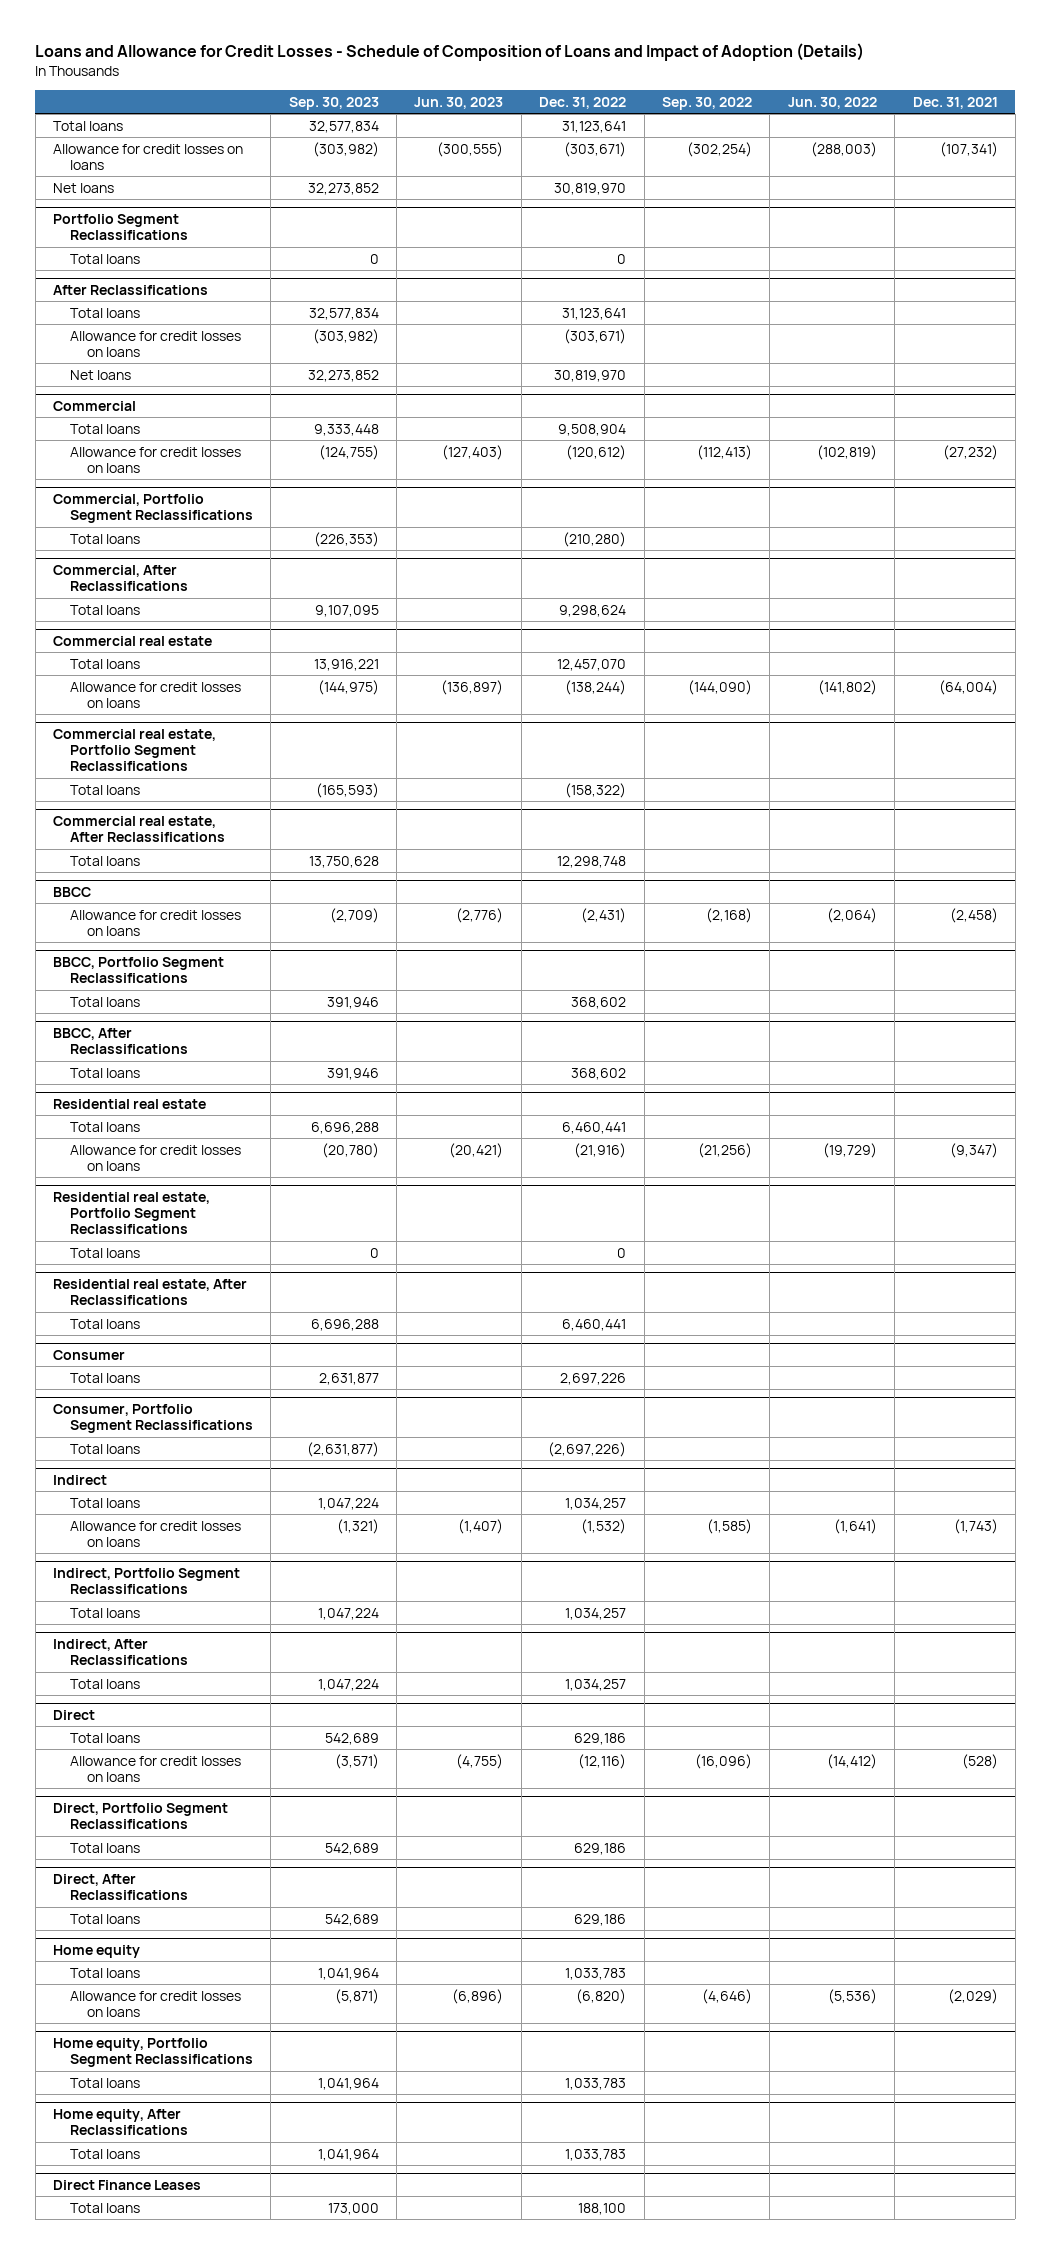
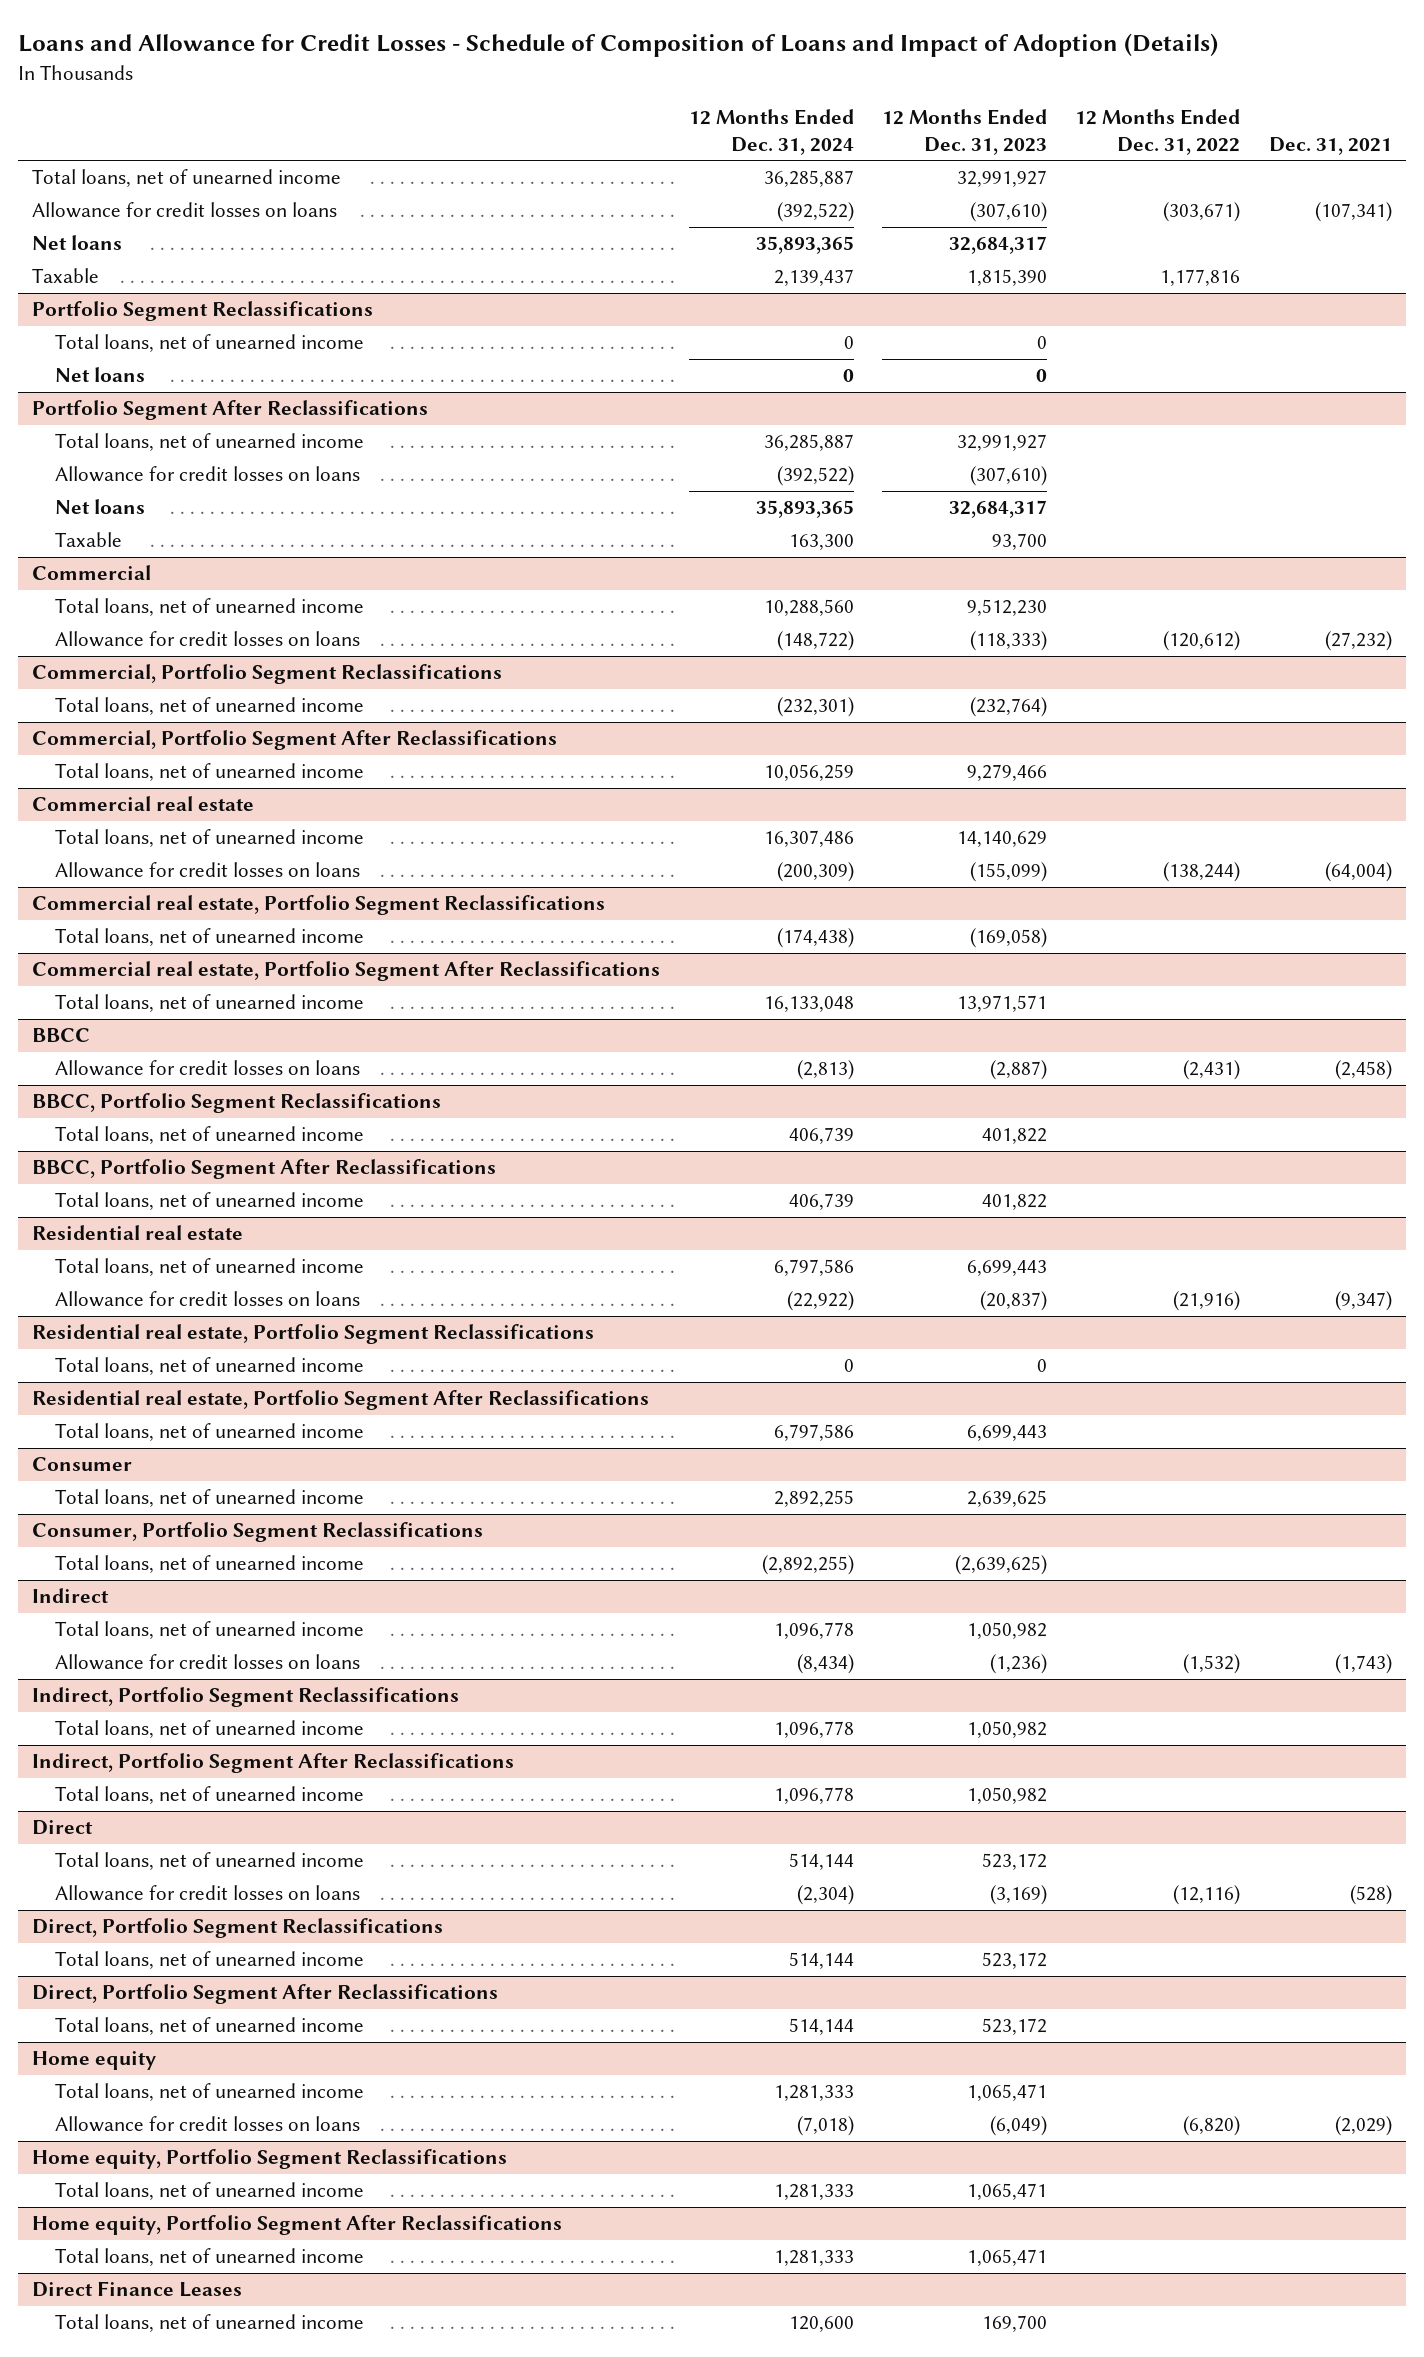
[288,96,379,110] Sep. 30, 2023 -> none
[414,96,504,109] Jun. 30, 2023 -> none
[539,96,627,109] Dec. 31, 2022 -> none
[661,96,752,110] Sep. 30, 2022 -> none
[787,96,877,109] Jun. 30, 2022 -> none
none -> [688,109,854,155] 12 Months Ended Dec. 31, 2024
none -> [882,109,1048,155] 12 Months Ended Dec. 31, 2023
none -> [1075,109,1241,155] 12 Months Ended Dec. 31, 2022
[52,120,123,131] Total loans -> [32,169,342,188] Total loans, net of unearned income
none -> [32,268,100,284] Taxable
[69,253,140,264] Total loans -> [54,334,364,353] Total loans, net of unearned income
none -> [54,367,145,383] Net loans
[52,284,208,295] After Reclassifications -> [32,400,429,421] Portfolio Segment After Reclassifications
[69,307,140,318] Total loans -> [54,433,364,452] Total loans, net of unearned income
none -> [54,532,122,548] Taxable
[69,423,140,434] Total loans -> [54,598,364,617] Total loans, net of unearned income
[69,533,140,544] Total loans -> [54,697,364,716] Total loans, net of unearned income
[52,564,188,592] Commercial, After Reclassifications -> [32,730,558,751] Commercial, Portfolio Segment After Reclassifications
[69,604,140,615] Total loans -> [54,763,364,782] Total loans, net of unearned income
[69,658,140,669] Total loans -> [54,829,364,848] Total loans, net of unearned income
[69,784,140,795] Total loans -> [54,928,364,947] Total loans, net of unearned income
[52,815,225,843] Commercial real estate, After Reclassifications -> [32,961,661,982] Commercial real estate, Portfolio Segment After Reclassifications
[69,855,140,866] Total loans -> [54,994,364,1013] Total loans, net of unearned income
[69,996,140,1007] Total loans -> [54,1126,364,1145] Total loans, net of unearned income
[52,1027,188,1055] BBCC, After Reclassifications -> [32,1159,497,1180] BBCC, Portfolio Segment After Reclassifications
[69,1067,140,1078] Total loans -> [54,1192,364,1211] Total loans, net of unearned income
[69,1121,140,1132] Total loans -> [54,1258,364,1277] Total loans, net of unearned income
[69,1247,140,1258] Total loans -> [54,1357,364,1376] Total loans, net of unearned income
[52,1278,247,1306] Residential real estate, After Reclassifications -> [32,1390,650,1411] Residential real estate, Portfolio Segment After Reclassifications
[69,1318,140,1329] Total loans -> [54,1423,364,1442] Total loans, net of unearned income
[69,1372,140,1383] Total loans -> [54,1489,364,1508] Total loans, net of unearned income
[69,1443,140,1454] Total loans -> [54,1555,364,1574] Total loans, net of unearned income
[69,1497,140,1508] Total loans -> [54,1621,364,1640] Total loans, net of unearned income
[69,1607,140,1618] Total loans -> [54,1720,364,1739] Total loans, net of unearned income
[52,1638,188,1666] Indirect, After Reclassifications -> [32,1753,515,1774] Indirect, Portfolio Segment After Reclassifications
[69,1678,140,1689] Total loans -> [54,1786,364,1805] Total loans, net of unearned income
[69,1732,140,1743] Total loans -> [54,1852,364,1871] Total loans, net of unearned income
[69,1842,140,1853] Total loans -> [54,1951,364,1970] Total loans, net of unearned income
[52,1873,188,1901] Direct, After Reclassifications -> [32,1984,499,2005] Direct, Portfolio Segment After Reclassifications
[69,1913,140,1924] Total loans -> [54,2017,364,2036] Total loans, net of unearned income
[69,1967,140,1978] Total loans -> [54,2083,364,2102] Total loans, net of unearned income
[69,2077,140,2088] Total loans -> [54,2182,364,2201] Total loans, net of unearned income
[52,2108,188,2136] Home equity, After Reclassifications -> [32,2215,563,2236] Home equity, Portfolio Segment After Reclassifications
[69,2148,140,2159] Total loans -> [54,2248,364,2267] Total loans, net of unearned income
[69,2202,140,2213] Total loans -> [54,2314,364,2333] Total loans, net of unearned income

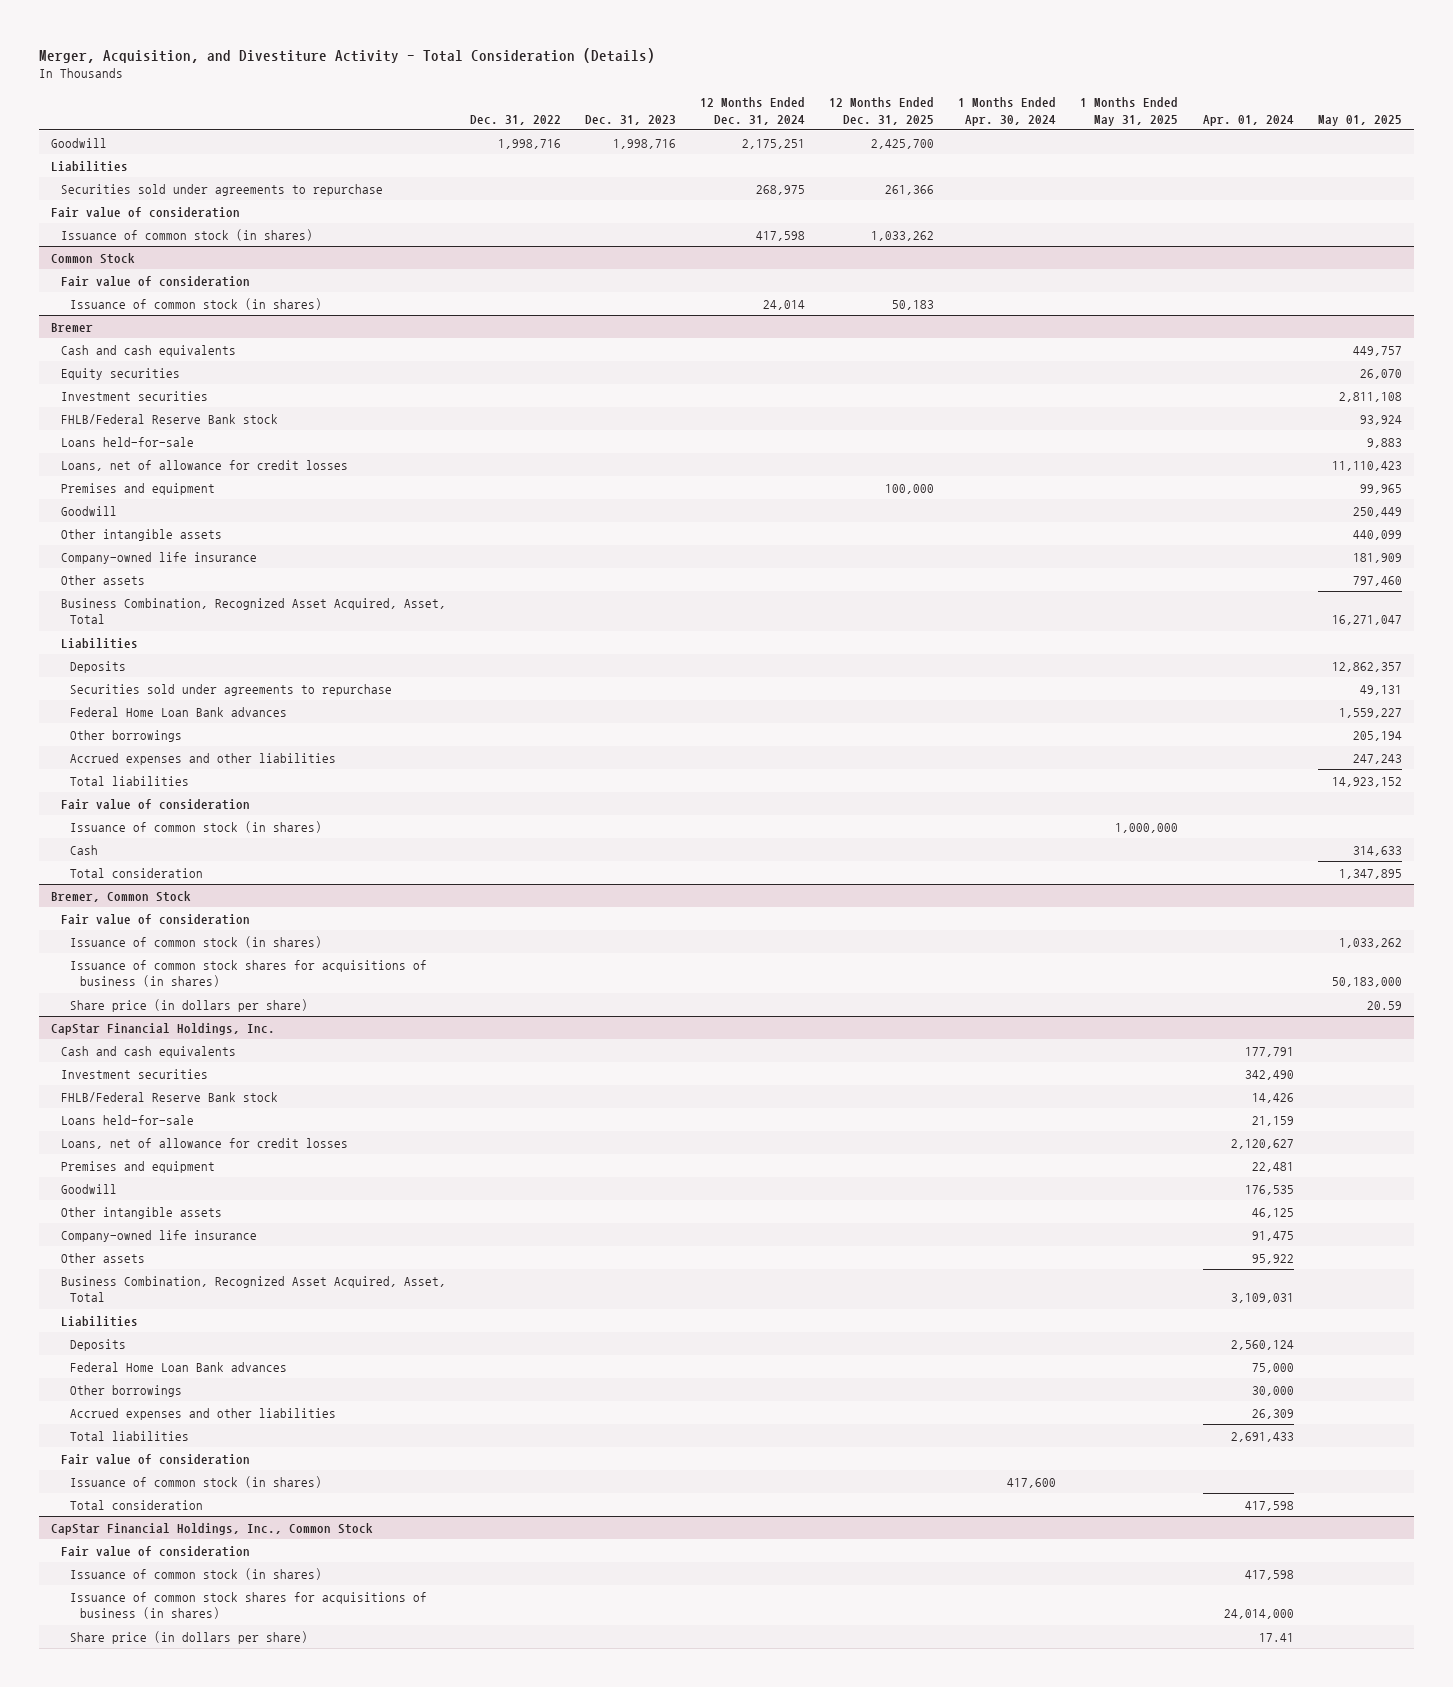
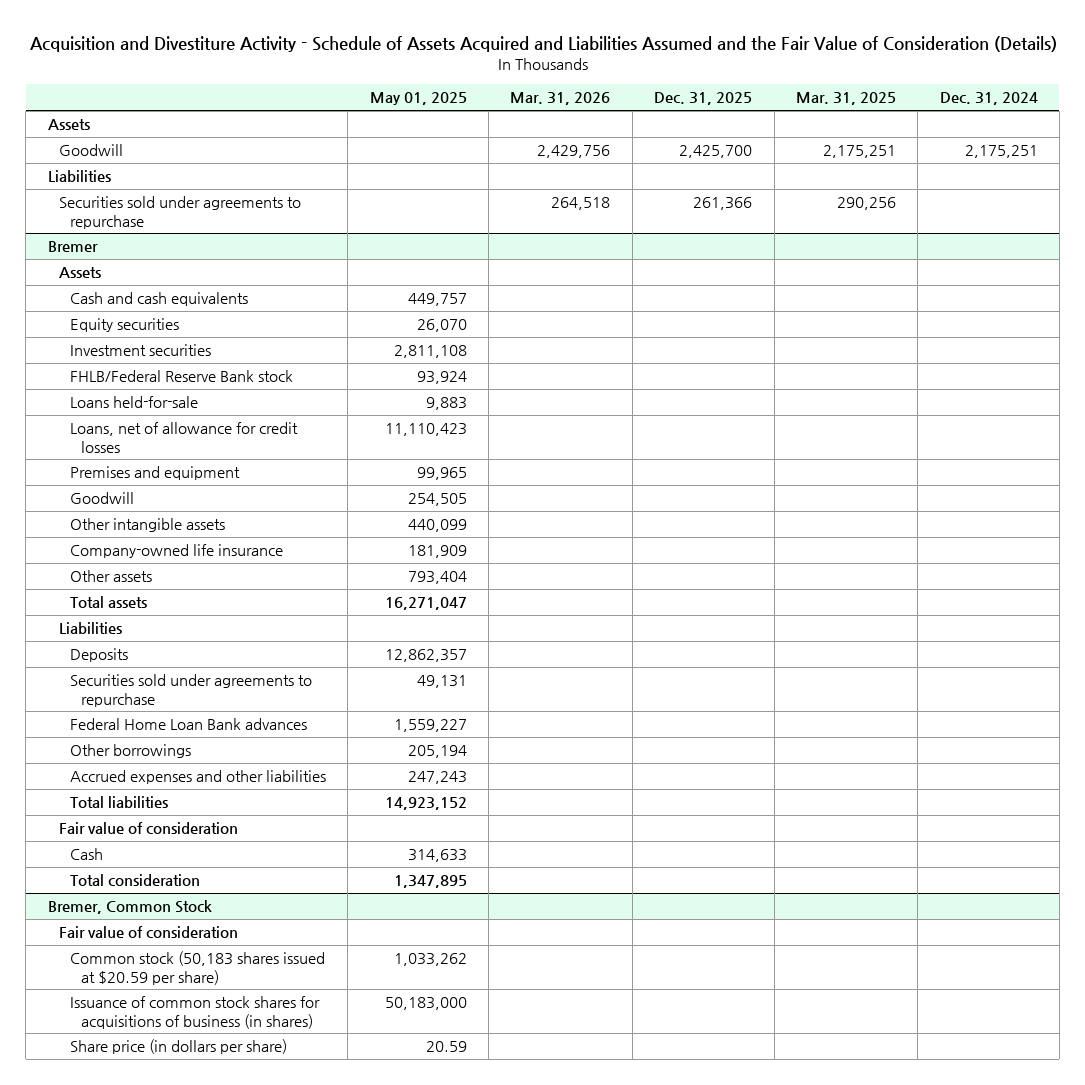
[39,47,656,63] Merger, Acquisition, and Divestiture Activity - Total Consideration (Details) -> [29,35,1057,52] Acquisition and Divestiture Activity - Schedule of Assets Acquired and Liabilities Assumed and the Fair Value of Consideration (Details)
[469,114,561,125] Dec. 31, 2022 -> none
[585,114,677,125] Dec. 31, 2023 -> none
[700,96,806,125] 12 Months Ended Dec. 31, 2024 -> none
[829,96,935,125] 12 Months Ended Dec. 31, 2025 -> none
[958,96,1057,126] 1 Months Ended Apr. 30, 2024 -> none
[1080,96,1179,126] 1 Months Ended May 31, 2025 -> none
[1202,114,1294,126] Apr. 01, 2024 -> none
none -> [510,92,611,106] Mar. 31, 2026
none -> [654,92,753,106] Dec. 31, 2025
none -> [795,92,896,106] Mar. 31, 2025
none -> [939,92,1038,106] Dec. 31, 2024
none -> [47,119,90,131] Assets
[51,206,241,218] Fair value of consideration -> none
[60,228,313,241] Issuance of common stock (in shares) -> none
[51,252,136,264] Common Stock -> none
[60,275,250,287] Fair value of consideration -> none
[70,297,323,310] Issuance of common stock (in shares) -> none
none -> [58,267,101,279] Assets
[1352,506,1402,517] 250,449 -> [407,493,467,507] 254,505
[1352,575,1402,586] 797,460 -> [407,571,467,585] 793,404
[60,597,446,625] Business Combination, Recognized Asset Acquired, Asset, Total -> [70,596,148,609] Total assets
[70,820,323,833] Issuance of common stock (in shares) -> none
[70,935,323,948] Issuance of common stock (in shares) -> [70,951,326,985] Common stock (50,183 shares issued at $20.59 per share)
[51,1022,276,1035] CapStar Financial Holdings, Inc. -> none
[60,1045,236,1058] Cash and cash equivalents -> none
[60,1068,208,1079] Investment securities -> none
[60,1091,278,1102] FHLB/Federal Reserve Bank stock -> none
[60,1114,194,1125] Loans held-for-sale -> none
[60,1137,348,1149] Loans, net of allowance for credit losses -> none
[60,1160,215,1173] Premises and equipment -> none
[60,1183,117,1194] Goodwill -> none
[60,1206,222,1219] Other intangible assets -> none
[60,1229,257,1242] Company-owned life insurance -> none
[60,1252,145,1263] Other assets -> none
[60,1275,446,1303] Business Combination, Recognized Asset Acquired, Asset, Total -> none
[60,1315,138,1327] Liabilities -> none
[70,1338,127,1351] Deposits -> none
[70,1361,288,1372] Federal Home Loan Bank advances -> none
[70,1384,183,1397] Other borrowings -> none
[70,1407,337,1420] Accrued expenses and other liabilities -> none
[70,1430,190,1441] Total liabilities -> none
[60,1453,250,1465] Fair value of consideration -> none
[70,1475,323,1488] Issuance of common stock (in shares) -> none
[70,1499,204,1510] Total consideration -> none
[51,1522,374,1535] CapStar Financial Holdings, Inc., Common Stock -> none
[60,1545,250,1557] Fair value of consideration -> none
[70,1567,323,1580] Issuance of common stock (in shares) -> none
[70,1591,428,1620] Issuance of common stock shares for acquisitions of business (in shares) -> none
[70,1630,309,1644] Share price (in dollars per share) -> none

